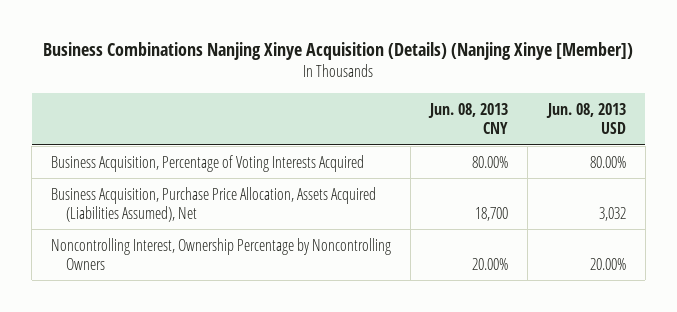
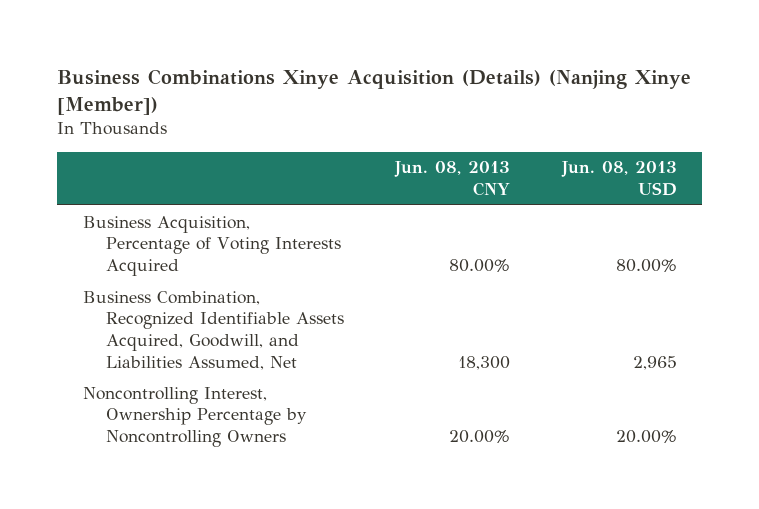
[43,42,634,61] Business Combinations Nanjing Xinye Acquisition (Details) (Nanjing Xinye [Member]) -> [56,68,691,115] Business Combinations Xinye Acquisition (Details) (Nanjing Xinye [Member])
[51,186,377,222] Business Acquisition, Purchase Price Allocation, Assets Acquired (Liabilities Assumed), Net -> none
none -> [82,290,344,370] Business Combination, Recognized Identifiable Assets Acquired, Goodwill, and Liabilities Assumed, Net

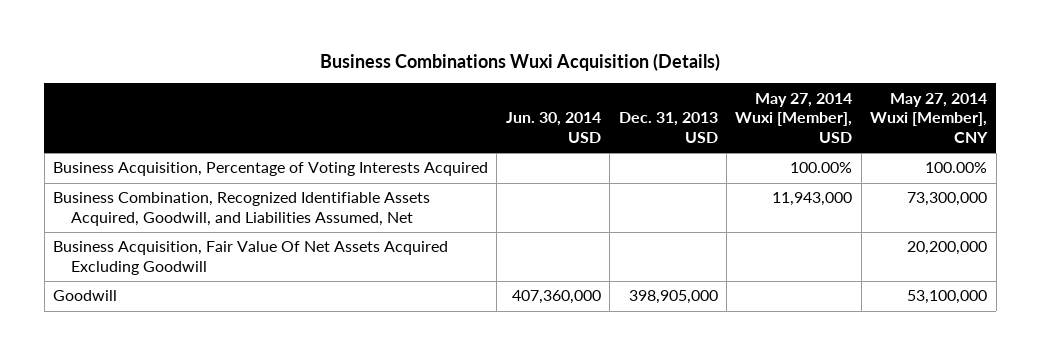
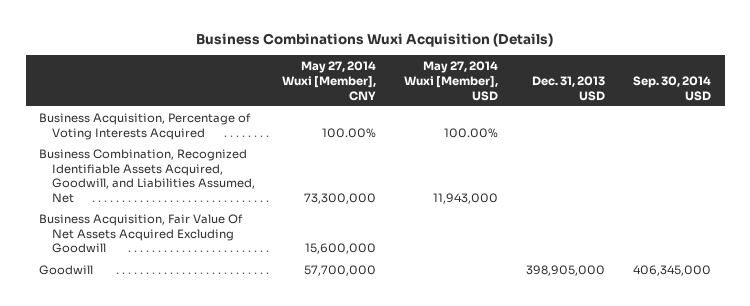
[505,112,601,143] Jun. 30, 2014 USD -> none
none -> [632,75,711,101] Sep. 30, 2014 USD
[907,241,988,256] 20,200,000 -> [305,243,377,255] 15,600,000
[907,290,988,305] 53,100,000 -> [304,264,377,276] 57,700,000

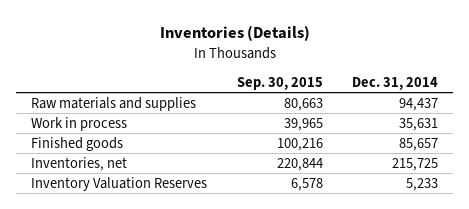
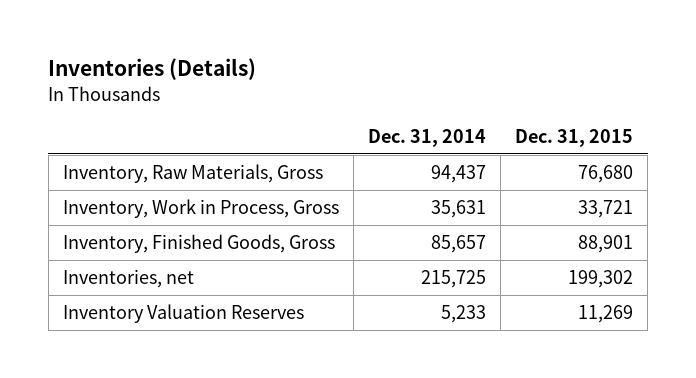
[236,76,323,90] Sep. 30, 2015 -> none
none -> [515,129,634,148] Dec. 31, 2015
[31,96,197,111] Raw materials and supplies -> [62,164,323,184] Inventory, Raw Materials, Gross
[31,116,128,131] Work in process -> [62,199,339,219] Inventory, Work in Process, Gross
[31,136,124,151] Finished goods -> [62,234,335,254] Inventory, Finished Goods, Gross

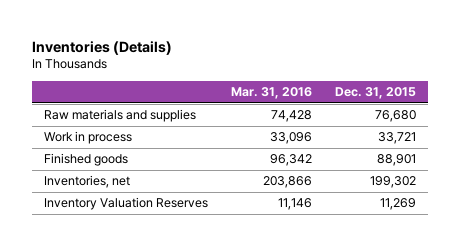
[367,129,486,148] Dec. 31, 2014 -> none
none -> [231,87,313,100] Mar. 31, 2016
[62,164,323,184] Inventory, Raw Materials, Gross -> [44,109,197,123] Raw materials and supplies
[62,199,339,219] Inventory, Work in Process, Gross -> [44,131,133,145] Work in process
[62,234,335,254] Inventory, Finished Goods, Gross -> [44,153,129,167] Finished goods

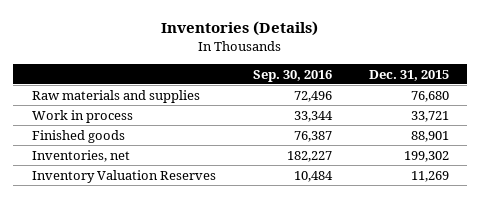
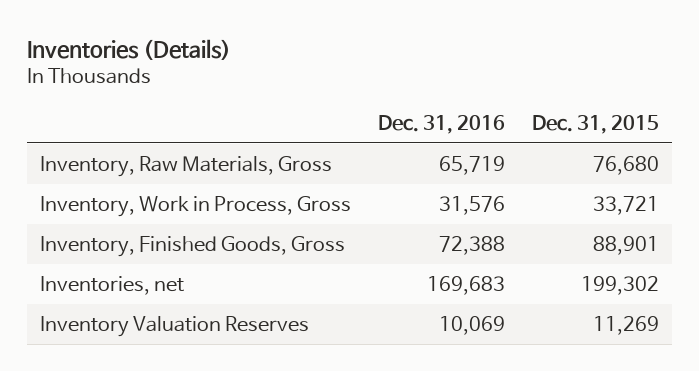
[252,69,332,82] Sep. 30, 2016 -> none
none -> [377,114,505,134] Dec. 31, 2016
[31,89,200,103] Raw materials and supplies -> [40,156,333,178] Inventory, Raw Materials, Gross
[31,109,133,123] Work in process -> [40,196,352,218] Inventory, Work in Process, Gross
[31,129,125,143] Finished goods -> [40,236,346,258] Inventory, Finished Goods, Gross

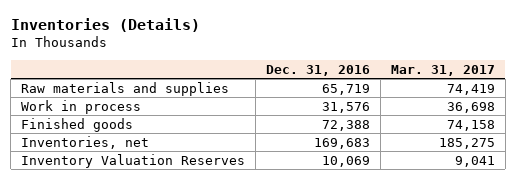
[531,114,659,134] Dec. 31, 2015 -> none
none -> [390,64,495,76] Mar. 31, 2017
[40,156,333,178] Inventory, Raw Materials, Gross -> [21,81,230,96] Raw materials and supplies
[40,196,352,218] Inventory, Work in Process, Gross -> [21,99,142,114] Work in process
[40,236,346,258] Inventory, Finished Goods, Gross -> [21,117,134,132] Finished goods

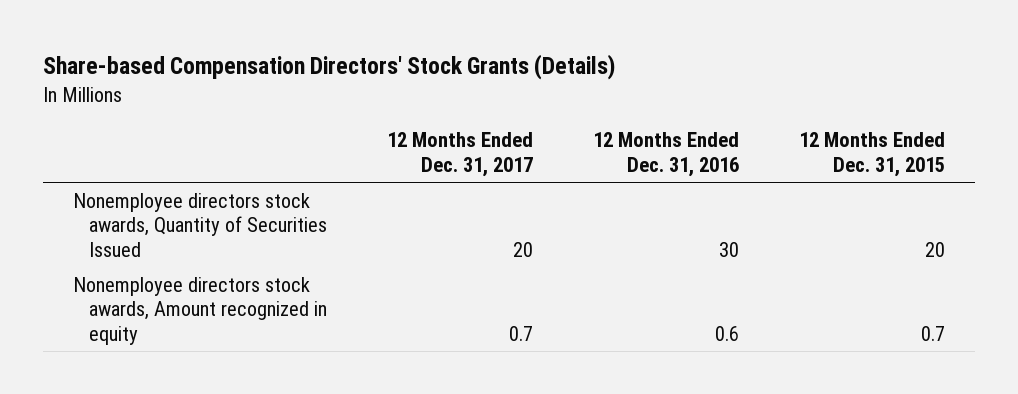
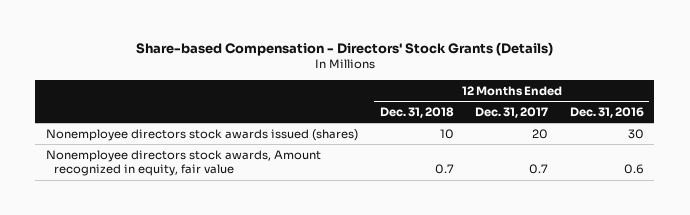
[42,54,615,81] Share-based Compensation Directors' Stock Grants (Details) -> [135,42,553,57] Share-based Compensation - Directors' Stock Grants (Details)
[799,132,946,177] 12 Months Ended Dec. 31, 2015 -> none
none -> [379,106,454,118] Dec. 31, 2018
[72,192,328,257] Nonemployee directors stock awards, Quantity of Securities Issued -> [46,128,359,141] Nonemployee directors stock awards issued (shares)
[72,276,328,345] Nonemployee directors stock awards, Amount recognized in equity -> [46,149,322,177] Nonemployee directors stock awards, Amount recognized in equity, fair value

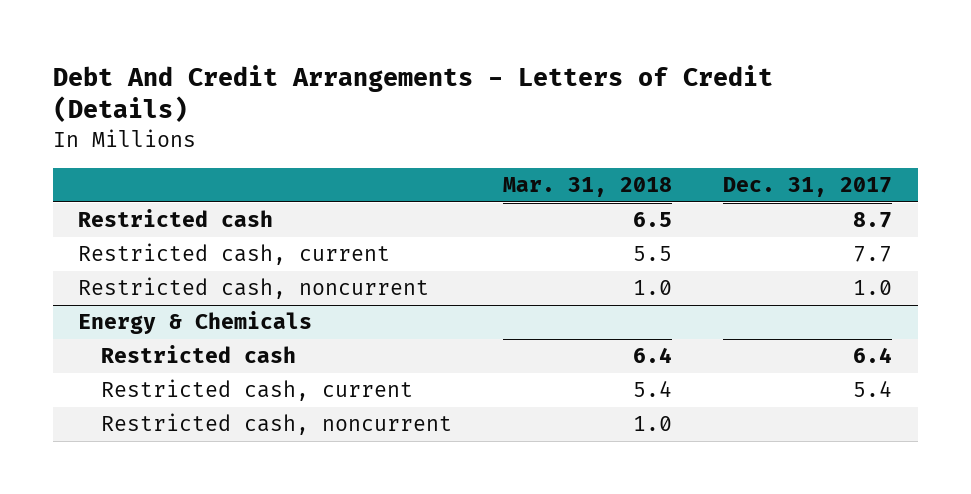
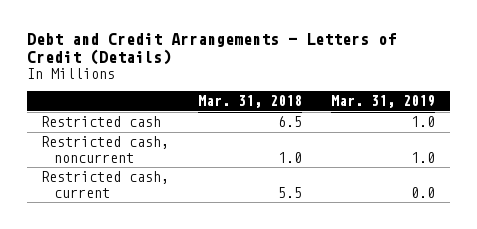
[52,64,773,123] Debt And Credit Arrangements - Letters of Credit (Details) -> [26,32,396,66] Debt and Credit Arrangements - Letters of Credit (Details)
[723,177,893,198] Dec. 31, 2017 -> none
none -> [331,95,436,109] Mar. 31, 2019
[78,311,313,335] Energy & Chemicals -> none
[100,345,296,364] Restricted cash -> none
[100,379,413,402] Restricted cash, current -> none
[100,413,452,436] Restricted cash, noncurrent -> none
[78,243,391,266] Restricted cash, current -> [41,171,170,198] Restricted cash, current

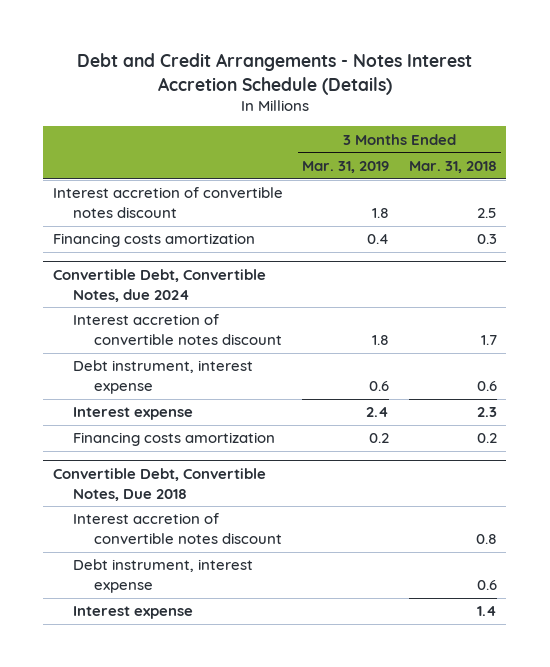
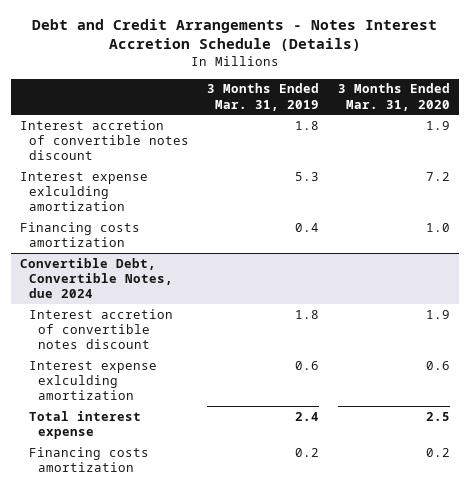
[408,161,497,174] Mar. 31, 2018 -> none
none -> [337,83,450,111] 3 Months Ended Mar. 31, 2020
none -> [20,171,149,212] Interest expense exlculding amortization
[73,360,254,394] Debt instrument, interest expense -> [28,360,157,401] Interest expense exlculding amortization
[73,407,194,421] Interest expense -> [28,410,141,439] Total interest expense
[53,468,267,501] Convertible Debt, Convertible Notes, Due 2018 -> none
[73,513,282,544] Interest accretion of convertible notes discount -> none
[73,559,254,593] Debt instrument, interest expense -> none
[73,606,194,620] Interest expense -> none

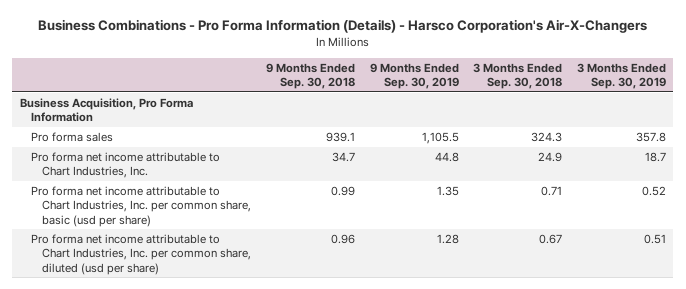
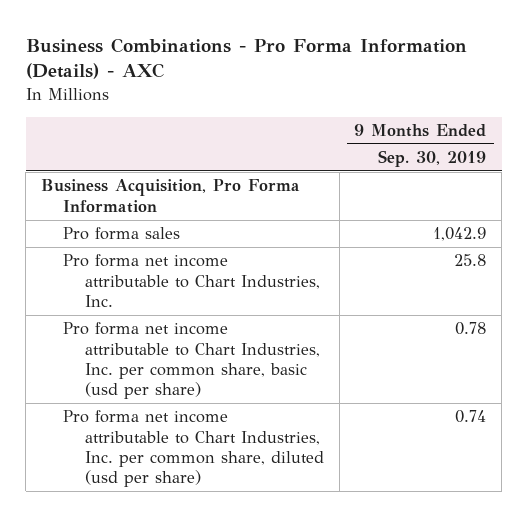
[37,19,647,34] Business Combinations - Pro Forma Information (Details) - Harsco Corporation's Air-X-Changers -> [25,37,467,80] Business Combinations - Pro Forma Information (Details) - AXC
[265,62,355,90] 9 Months Ended Sep. 30, 2018 -> none
[473,62,563,90] 3 Months Ended Sep. 30, 2018 -> none
[576,62,666,90] 3 Months Ended Sep. 30, 2019 -> none
[421,132,459,145] 1,105.5 -> [433,227,487,242] 1,042.9
[434,152,459,163] 44.8 -> [454,254,487,267] 25.8
[436,186,459,197] 1.35 -> [455,322,487,336] 0.78
[436,234,459,245] 1.28 -> [455,410,487,424] 0.74

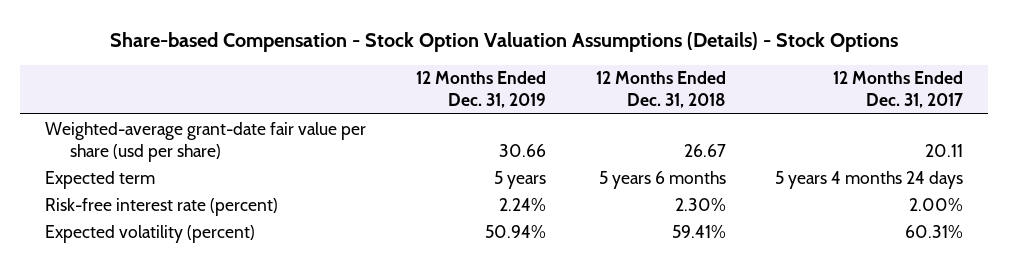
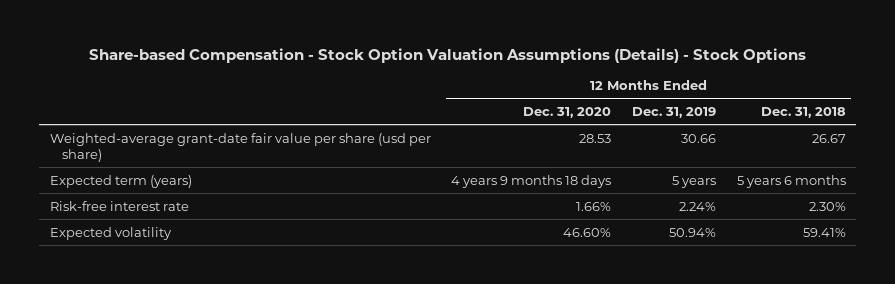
[833,71,964,109] 12 Months Ended Dec. 31, 2017 -> none
none -> [523,107,612,119] Dec. 31, 2020
[45,170,156,189] Expected term -> [49,174,192,188] Expected term (years)
[45,197,279,216] Risk-free interest rate (percent) -> [49,200,189,211] Risk-free interest rate
[45,224,256,243] Expected volatility (percent) -> [49,226,172,240] Expected volatility

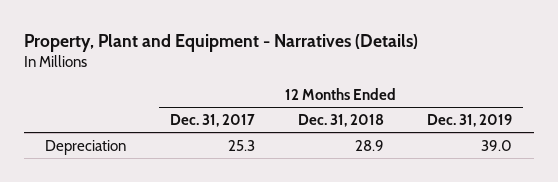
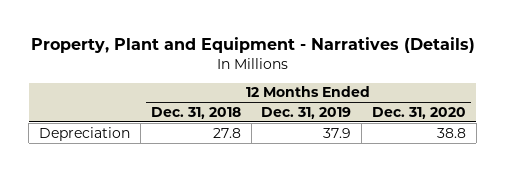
[169,113,255,127] Dec. 31, 2017 -> none
none -> [372,106,467,119] Dec. 31, 2020
[354,139,384,151] 28.9 -> [212,127,241,138] 27.8
[481,139,513,151] 39.0 -> [323,127,352,138] 37.9

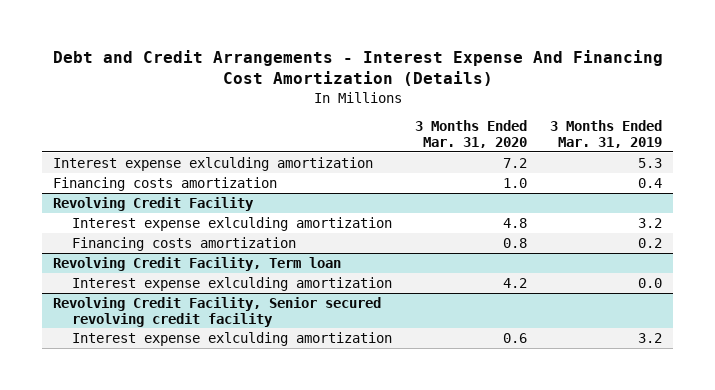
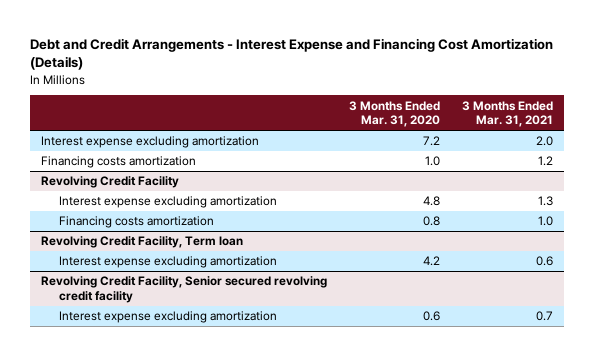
[52,50,663,87] Debt and Credit Arrangements - Interest Expense And Financing Cost Amortization (Details) -> [30,37,554,71] Debt and Credit Arrangements - Interest Expense and Financing Cost Amortization (Details)
[549,119,662,148] 3 Months Ended Mar. 31, 2019 -> none
none -> [461,100,553,128] 3 Months Ended Mar. 31, 2021
[53,156,374,171] Interest expense exlculding amortization -> [41,136,260,149] Interest expense excluding amortization
[72,216,393,231] Interest expense exlculding amortization -> [58,196,277,209] Interest expense excluding amortization
[72,276,393,291] Interest expense exlculding amortization -> [58,256,277,269] Interest expense excluding amortization
[72,331,393,346] Interest expense exlculding amortization -> [58,311,277,324] Interest expense excluding amortization

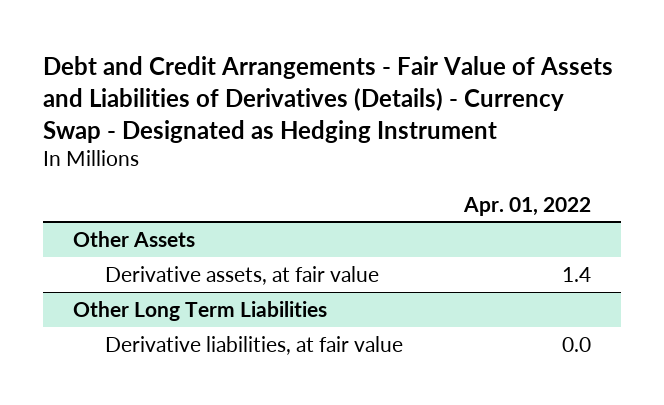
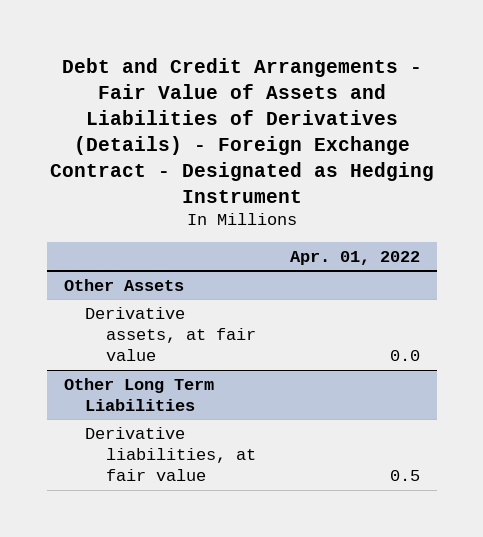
[42,55,613,143] Debt and Credit Arrangements - Fair Value of Assets and Liabilities of Derivatives (Details) - Currency Swap - Designated as Hedging Instrument -> [49,57,434,203] Debt and Credit Arrangements - Fair Value of Assets and Liabilities of Derivatives (Details) - Foreign Exchange Contract - Designated as Hedging Instrument
[561,266,591,282] 1.4 -> [389,350,420,362] 0.0
[561,336,591,352] 0.0 -> [389,470,420,482] 0.5

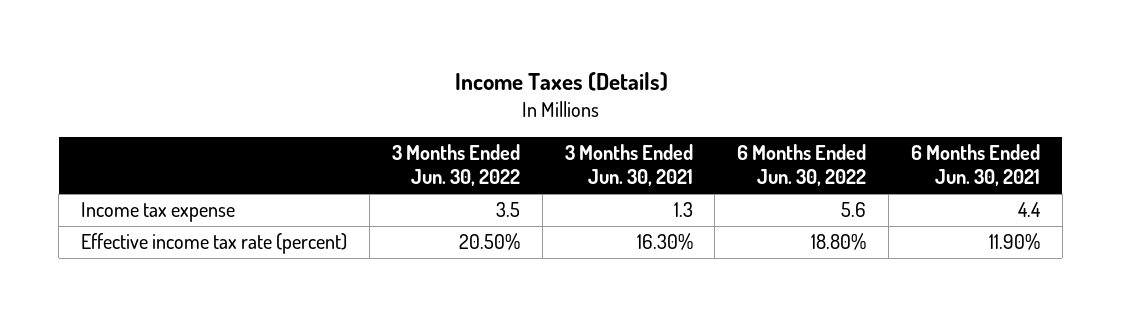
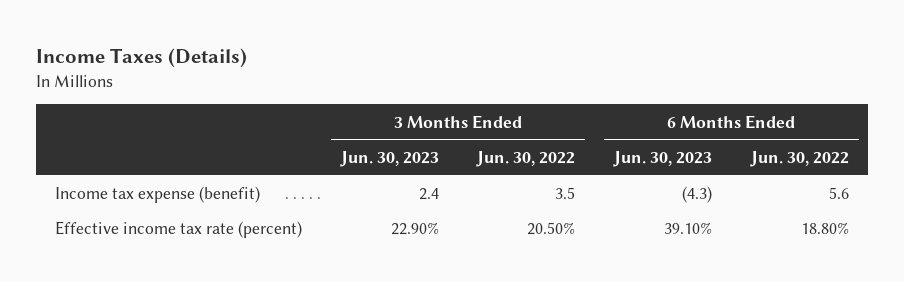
[564,143,693,187] 3 Months Ended Jun. 30, 2021 -> none
[910,143,1040,187] 6 Months Ended Jun. 30, 2021 -> none
none -> [339,150,439,167] Jun. 30, 2023
none -> [613,150,713,167] Jun. 30, 2023
[81,202,236,223] Income tax expense -> [55,186,261,204] Income tax expense (benefit)

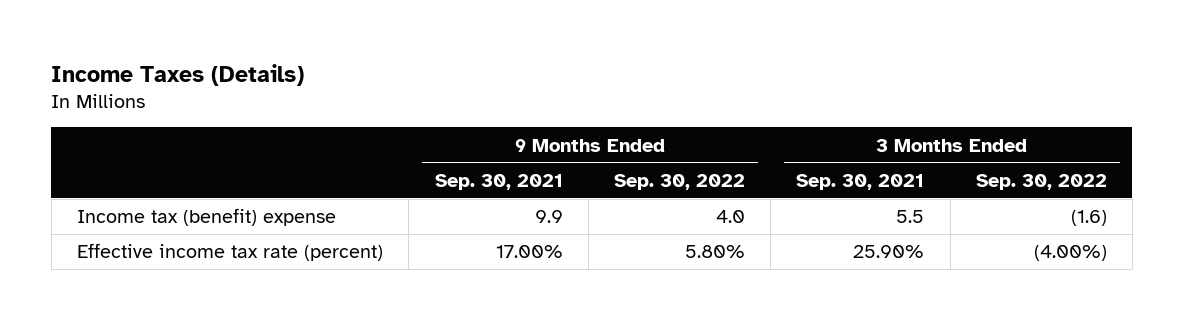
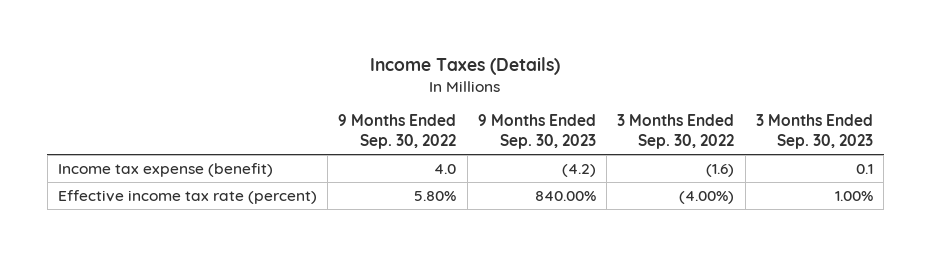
[434,173,563,190] Sep. 30, 2021 -> none
[796,173,925,190] Sep. 30, 2021 -> none
none -> [477,114,596,150] 9 Months Ended Sep. 30, 2023
none -> [755,114,873,150] 3 Months Ended Sep. 30, 2023
[77,208,337,227] Income tax (benefit) expense -> [57,163,273,178] Income tax expense (benefit)

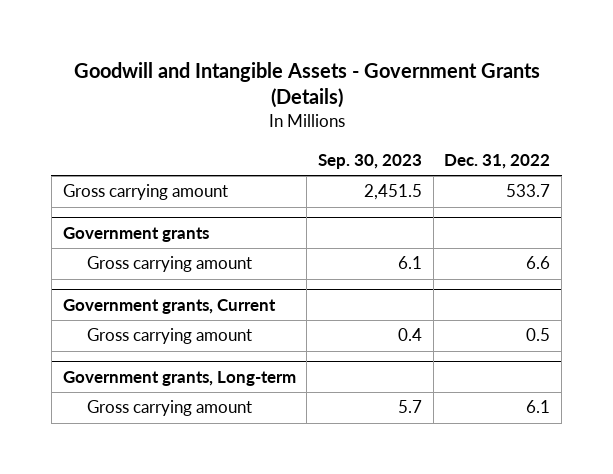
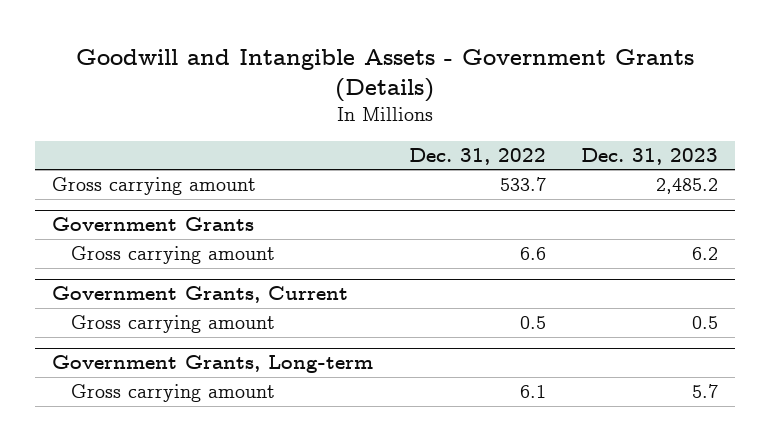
[318,153,423,169] Sep. 30, 2023 -> none
none -> [580,147,718,165] Dec. 31, 2023
[62,226,209,242] Government grants -> [52,217,255,232] Government Grants
[62,298,276,314] Government grants, Current -> [52,286,349,304] Government Grants, Current
[62,370,296,386] Government grants, Long-term -> [52,355,374,374] Government Grants, Long-term

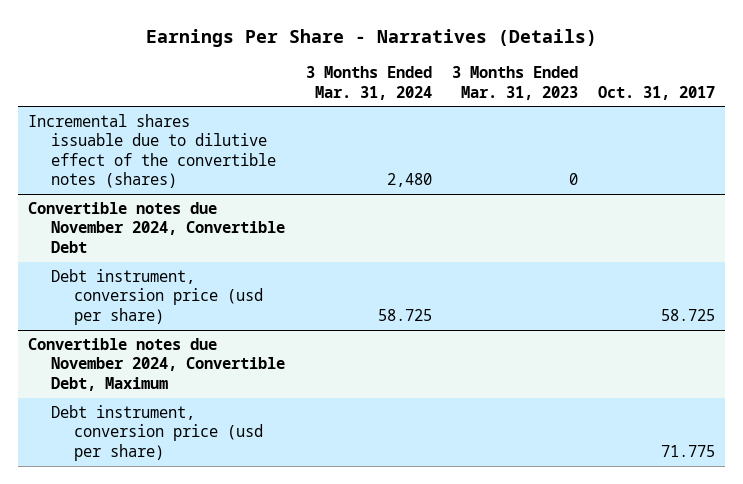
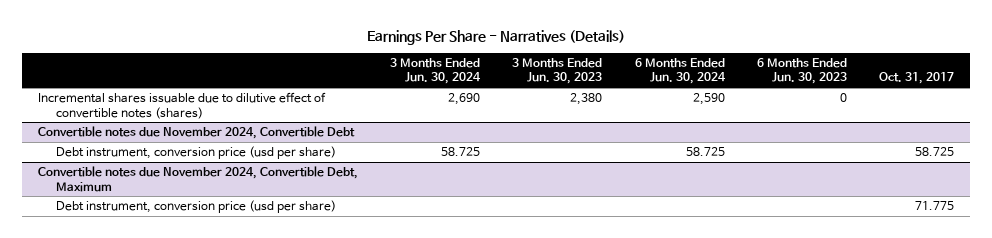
[305,66,432,100] 3 Months Ended Mar. 31, 2024 -> none
[451,66,578,100] 3 Months Ended Mar. 31, 2023 -> none
none -> [390,57,482,85] 3 Months Ended Jun. 30, 2024
none -> [512,57,603,85] 3 Months Ended Jun. 30, 2023
none -> [634,57,726,85] 6 Months Ended Jun. 30, 2024
none -> [757,57,848,85] 6 Months Ended Jun. 30, 2023
[28,114,277,189] Incremental shares issuable due to dilutive effect of the convertible notes (shares) -> [37,92,326,119] Incremental shares issuable due to dilutive effect of convertible notes (shares)

